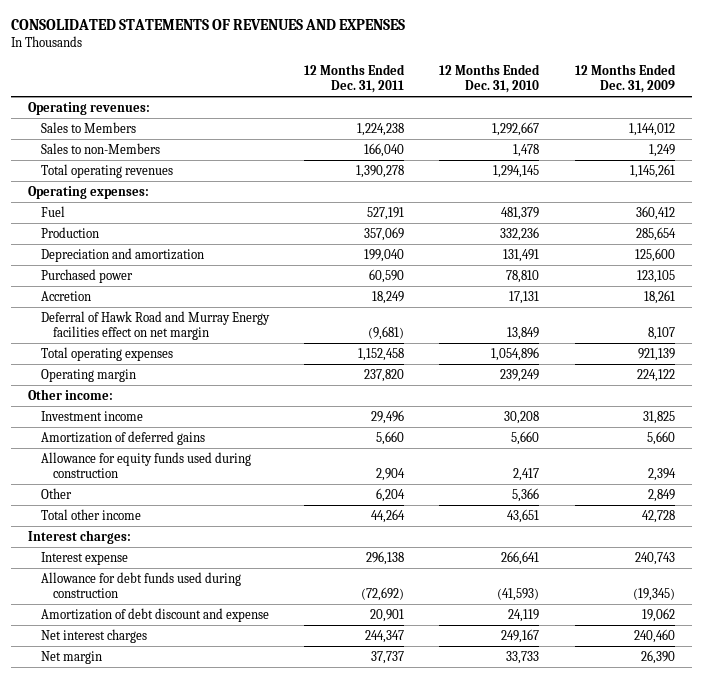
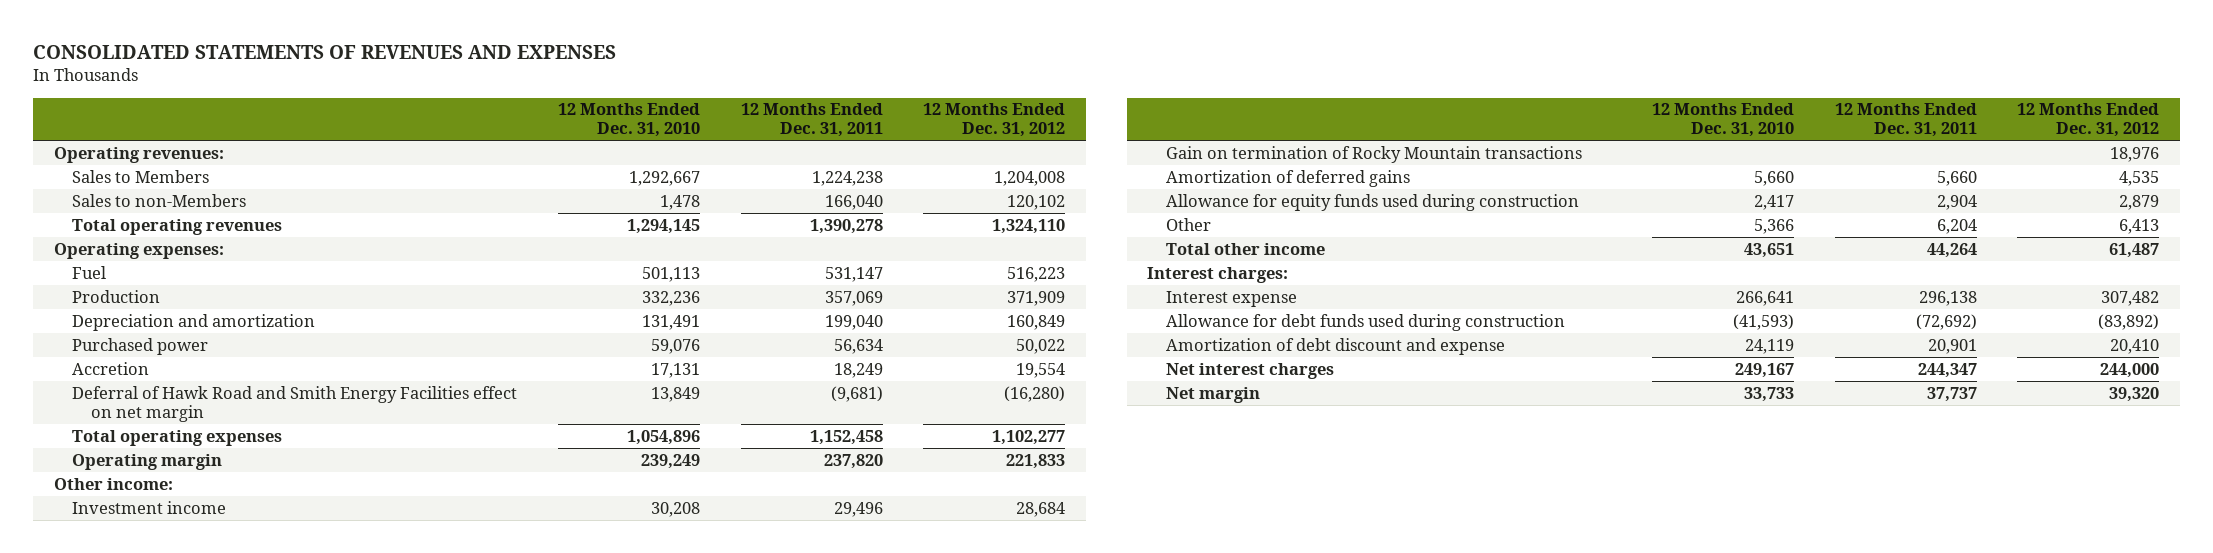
[574,64,676,94] 12 Months Ended Dec. 31, 2009 -> none
none -> [923,103,1066,138] 12 Months Ended Dec. 31, 2012
[366,206,404,220] 527,191 -> [824,266,883,282] 531,147
[501,206,540,220] 481,379 -> [642,266,701,282] 501,113
[368,268,404,283] 60,590 -> [833,338,883,354] 56,634
[506,269,540,283] 78,810 -> [651,338,701,354] 59,076
[40,310,270,340] Deferral of Hawk Road and Murray Energy facilities effect on net margin -> [72,385,518,422] Deferral of Hawk Road and Smith Energy Facilities effect on net margin
none -> [1166,145,1583,163] Gain on termination of Rocky Mountain transactions

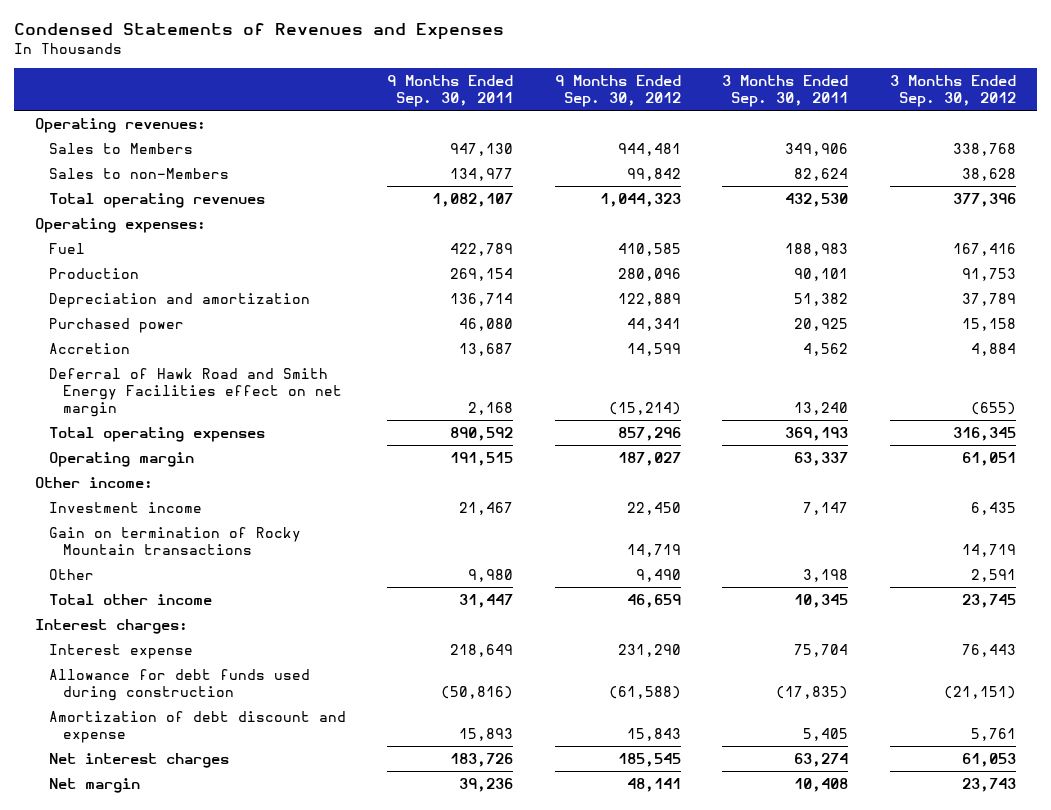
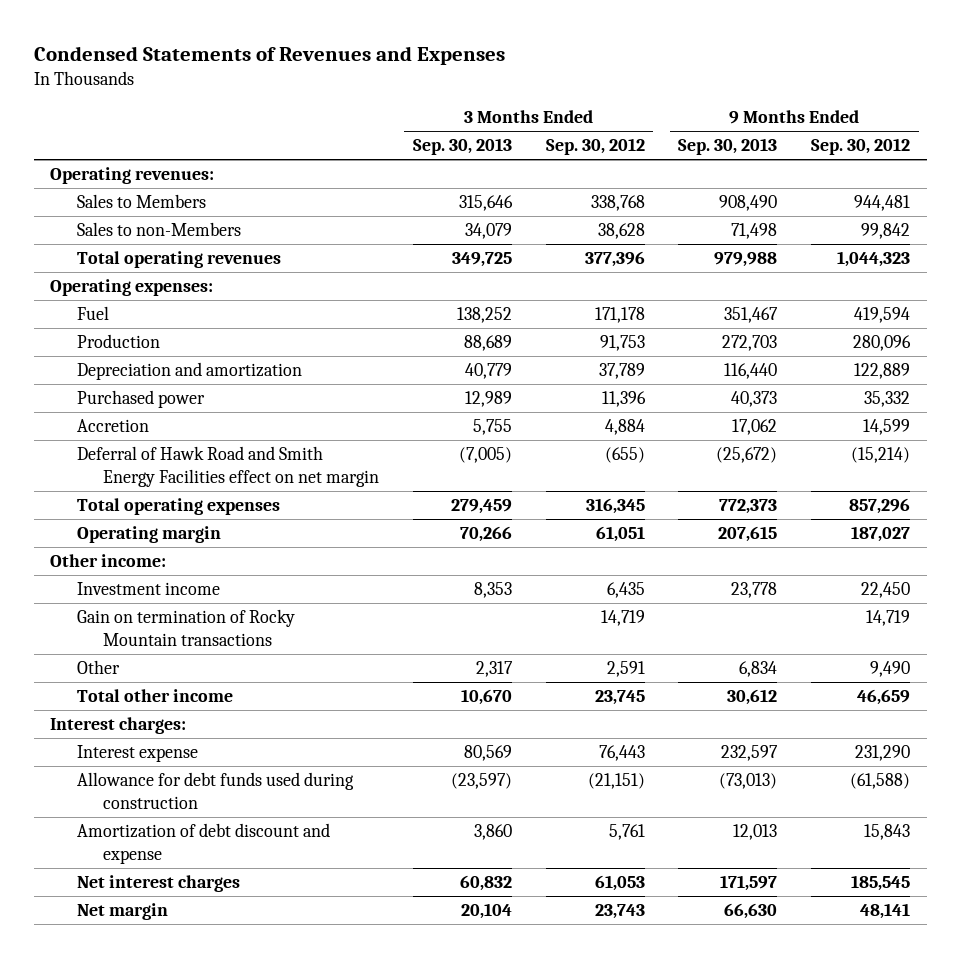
[387,74,514,107] 9 Months Ended Sep. 30, 2011 -> none
[722,74,849,107] 3 Months Ended Sep. 30, 2011 -> none
none -> [412,138,512,156] Sep. 30, 2013
none -> [678,138,778,156] Sep. 30, 2013
[617,242,681,256] 410,585 -> [854,307,911,324] 419,594
[952,242,1016,256] 167,416 -> [594,307,645,324] 171,178
[626,317,681,331] 44,341 -> [864,391,911,408] 35,332
[961,317,1016,331] 15,158 -> [601,391,646,408] 11,396

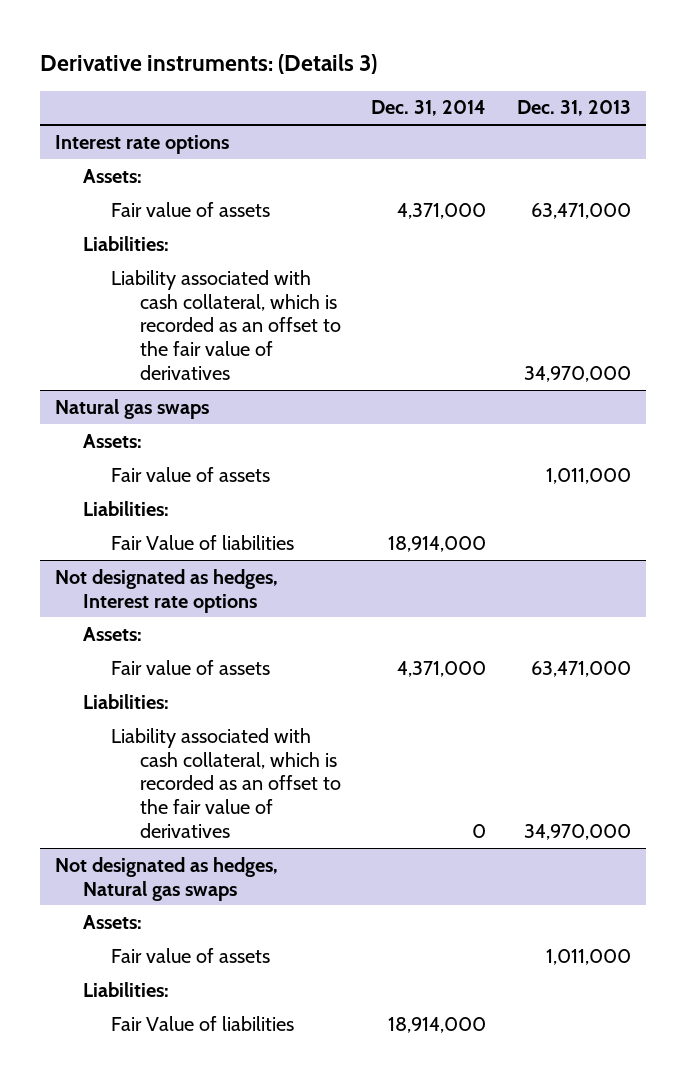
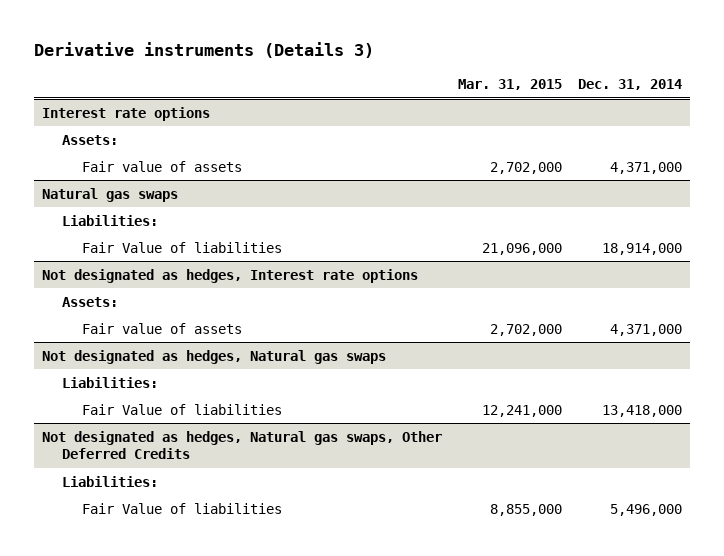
[39,53,377,74] Derivative instruments: (Details 3) -> [34,42,375,59] Derivative instruments (Details 3)
[517,100,632,117] Dec. 31, 2013 -> none
none -> [458,79,563,91] Mar. 31, 2015
[83,235,170,251] Liabilities: -> none
[111,269,341,380] Liability associated with cash collateral, which is recorded as an offset to the fair value of derivatives -> none
[83,433,143,448] Assets: -> none
[111,466,271,482] Fair value of assets -> none
[83,693,170,709] Liabilities: -> none
[111,727,341,838] Liability associated with cash collateral, which is recorded as an offset to the fair value of derivatives -> none
[83,914,143,929] Assets: -> none
[111,947,271,963] Fair value of assets -> none
[388,1016,487,1033] 18,914,000 -> [602,404,683,417] 13,418,000
none -> [42,430,443,460] Not designated as hedges, Natural gas swaps, Other Deferred Credits
none -> [61,475,158,487] Liabilities:
none -> [81,502,282,514] Fair Value of liabilities

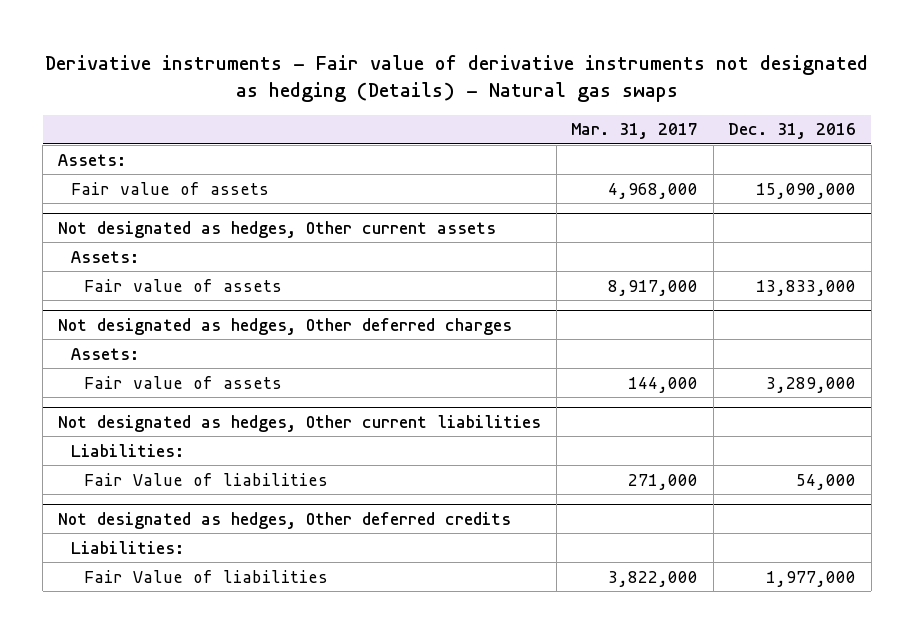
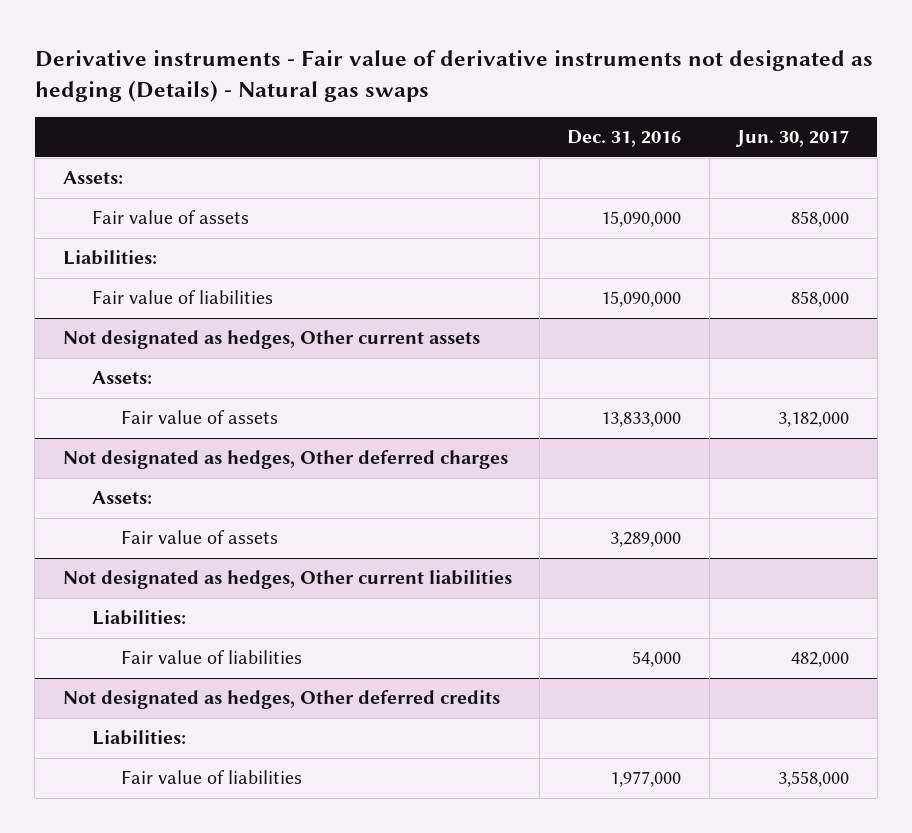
[571,123,699,140] Mar. 31, 2017 -> none
none -> [735,130,850,148] Jun. 30, 2017
none -> [62,250,157,266] Liabilities:
none -> [91,290,273,305] Fair value of liabilities
[83,472,328,486] Fair Value of liabilities -> [121,650,303,665] Fair value of liabilities
[83,569,328,583] Fair Value of liabilities -> [121,770,303,785] Fair value of liabilities

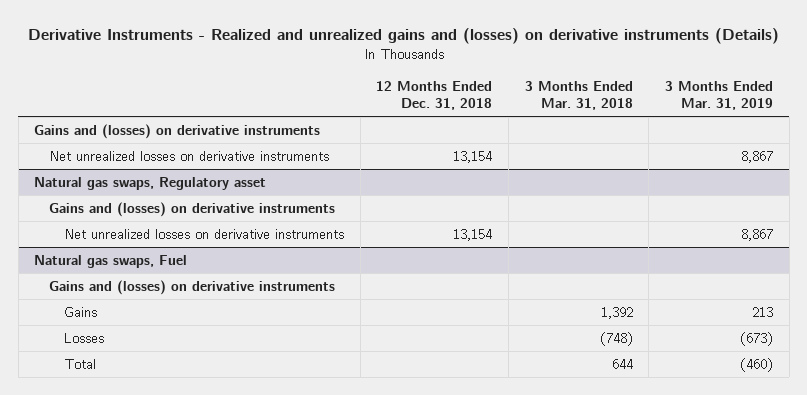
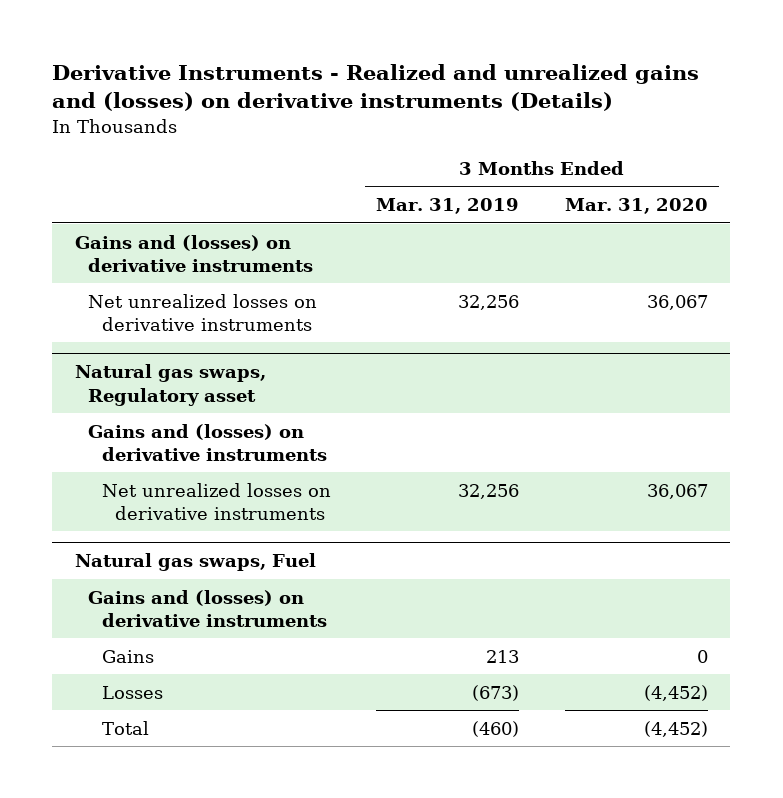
[376,80,493,110] 12 Months Ended Dec. 31, 2018 -> none
[524,80,633,110] 3 Months Ended Mar. 31, 2018 -> none
none -> [564,198,708,215] Mar. 31, 2020
[741,150,774,163] 8,867 -> [458,294,520,310] 32,256
[741,228,774,241] 8,867 -> [458,483,520,499] 32,256

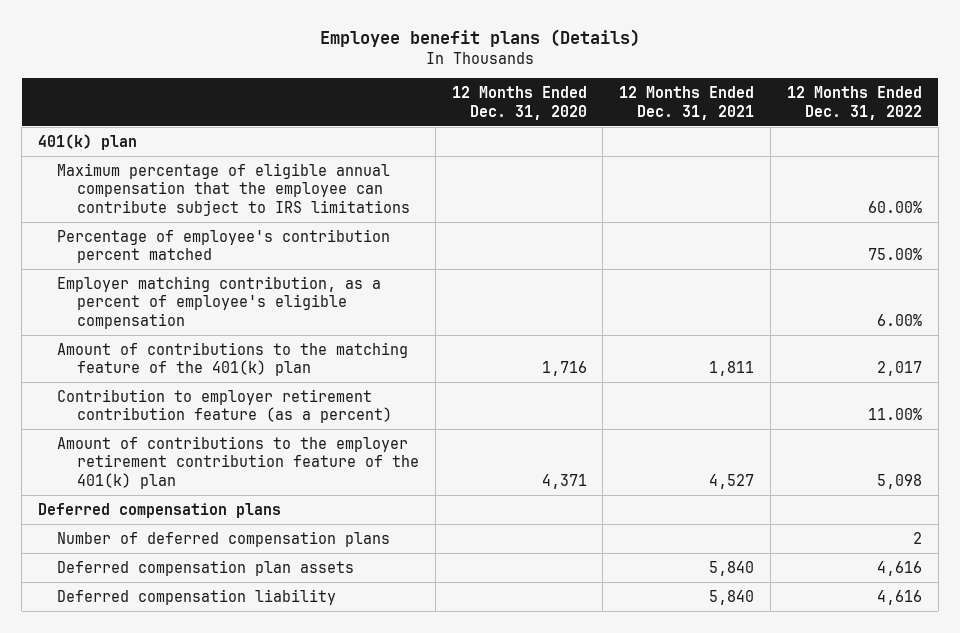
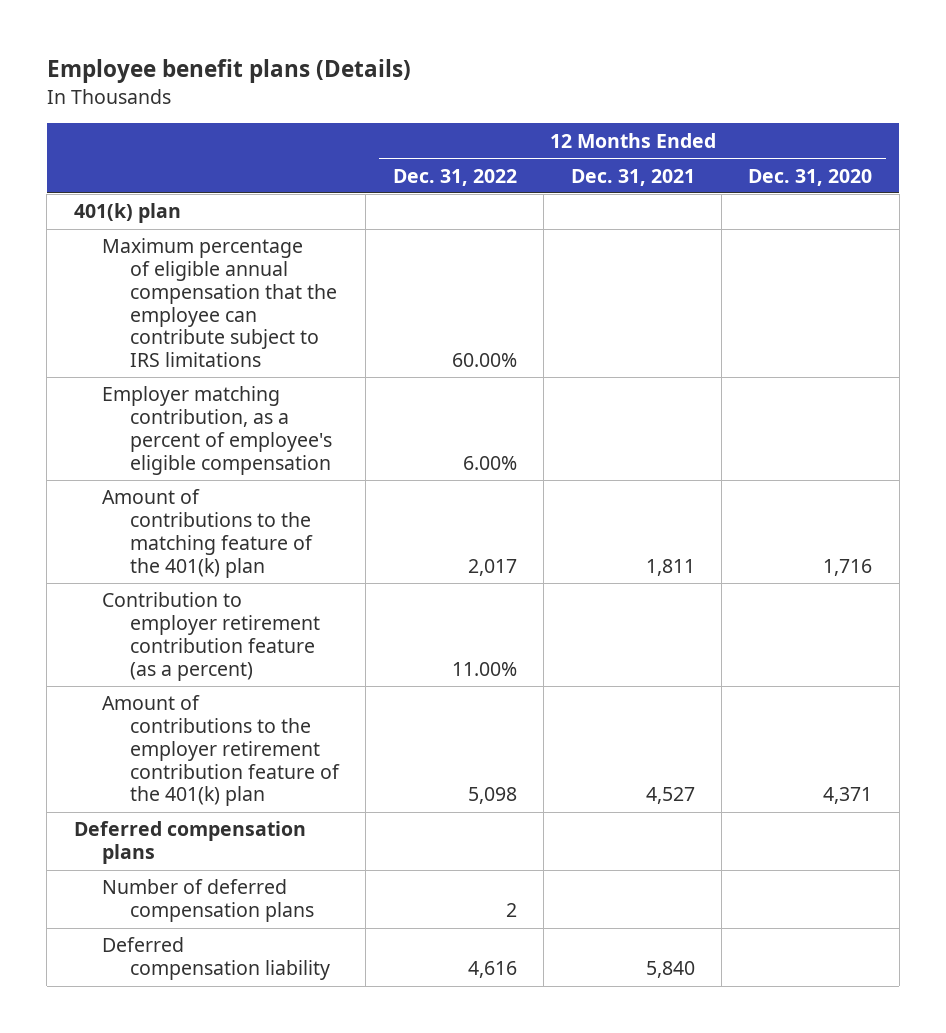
[57,228,391,264] Percentage of employee's contribution percent matched -> none
[57,559,355,576] Deferred compensation plan assets -> none

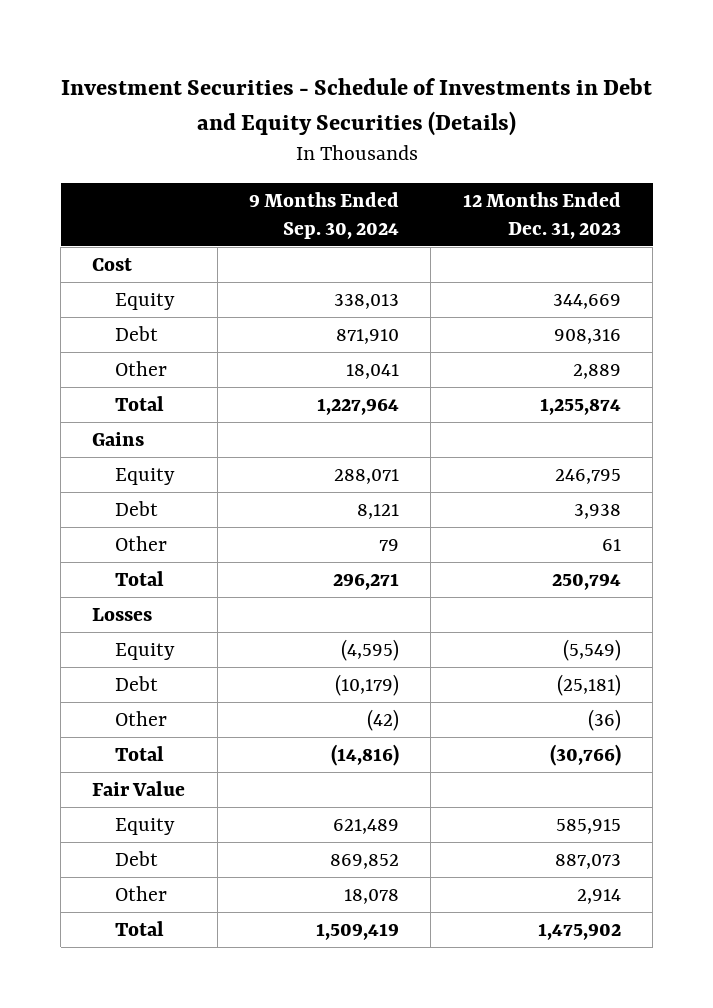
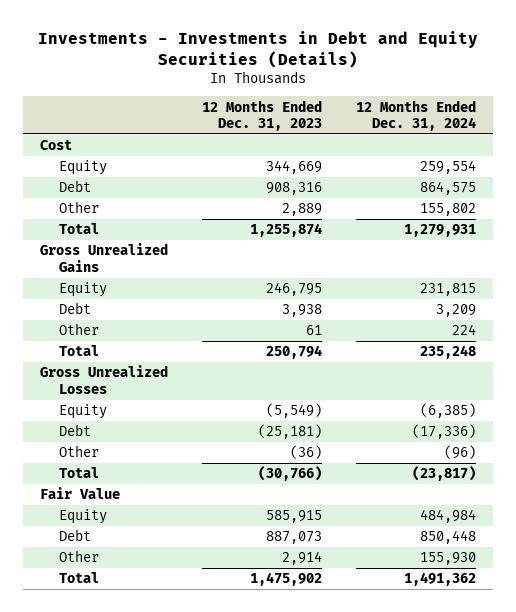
[60,78,652,137] Investment Securities - Schedule of Investments in Debt and Equity Securities (Details) -> [37,30,478,68] Investments - Investments in Debt and Equity Securities (Details)
[249,191,400,239] 9 Months Ended Sep. 30, 2024 -> none
none -> [355,99,476,131] 12 Months Ended Dec. 31, 2024
[92,432,145,447] Gains -> [39,243,168,272] Gross Unrealized Gains
[92,608,153,622] Losses -> [39,365,168,394] Gross Unrealized Losses

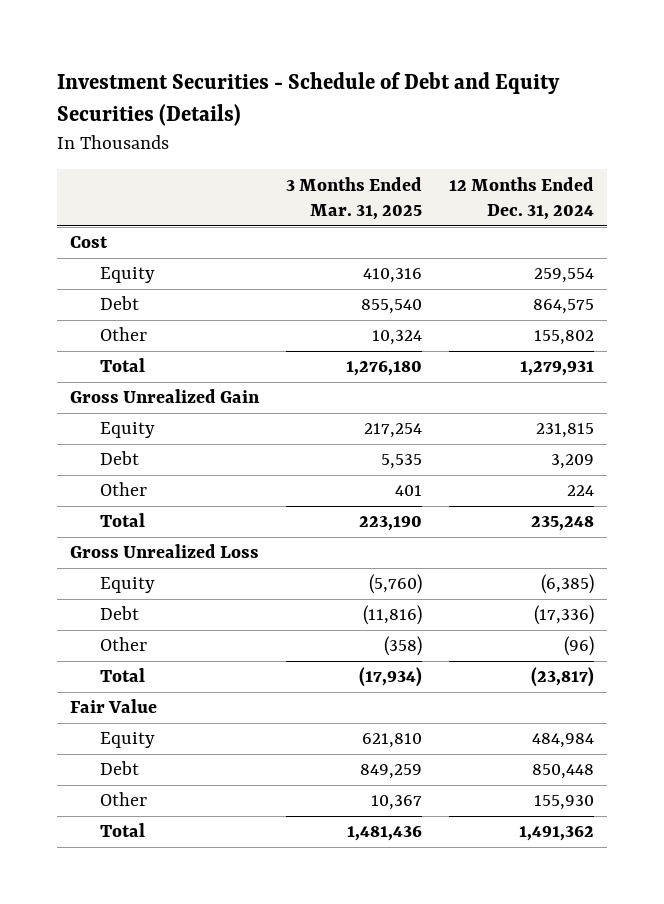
[37,30,478,68] Investments - Investments in Debt and Equity Securities (Details) -> [56,71,560,126] Investment Securities - Schedule of Debt and Equity Securities (Details)
[201,99,322,131] 12 Months Ended Dec. 31, 2023 -> none
none -> [285,176,422,221] 3 Months Ended Mar. 31, 2025
[39,243,168,272] Gross Unrealized Gains -> [70,389,261,404] Gross Unrealized Gain
[39,365,168,394] Gross Unrealized Losses -> [70,544,260,559] Gross Unrealized Loss

